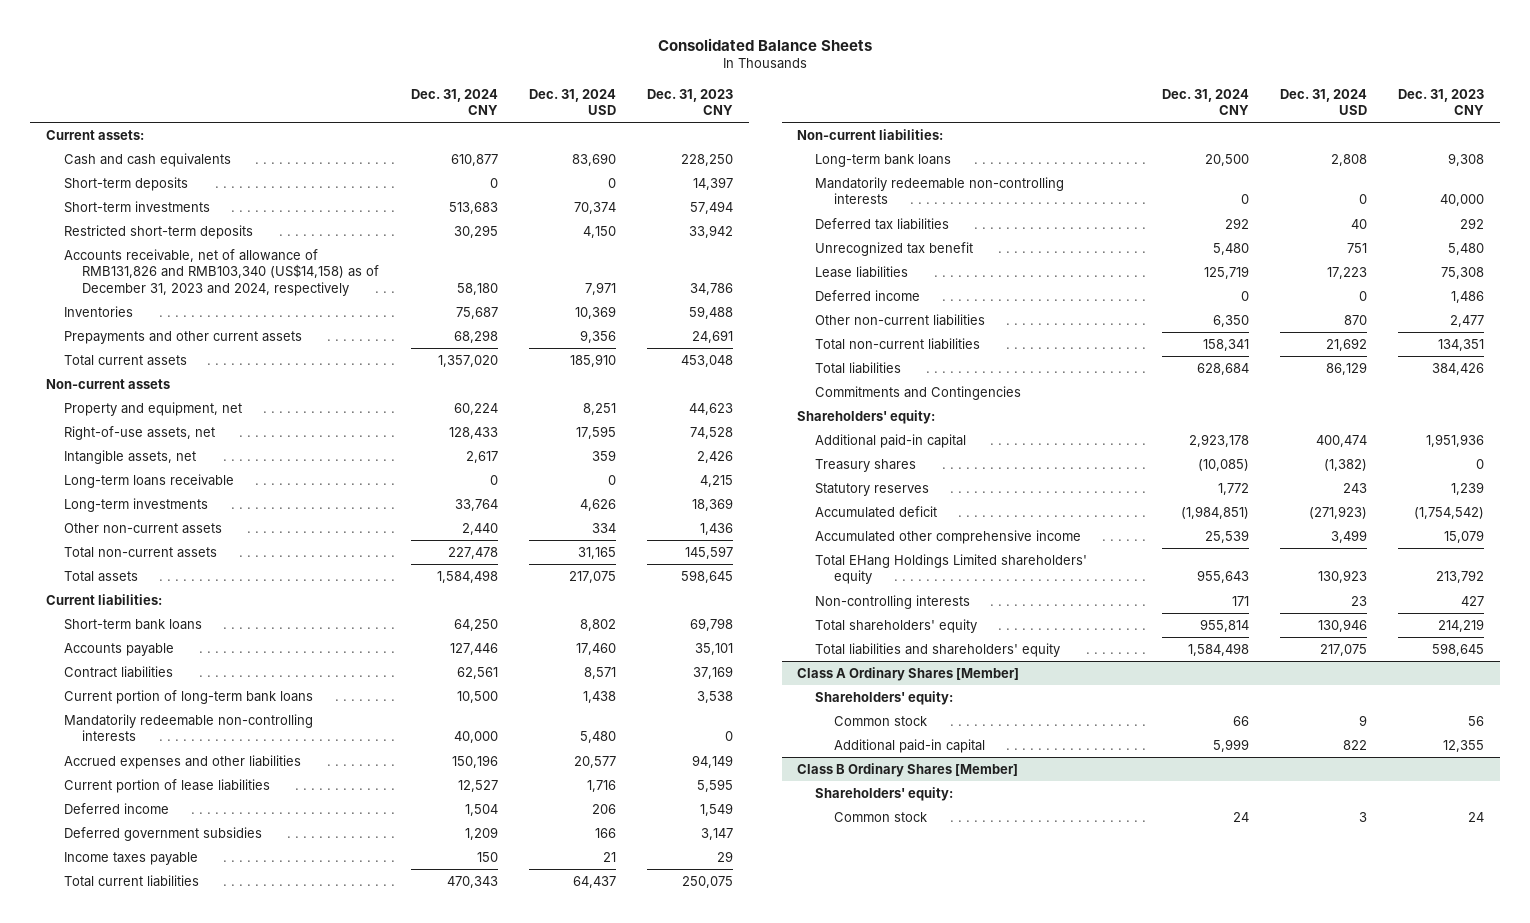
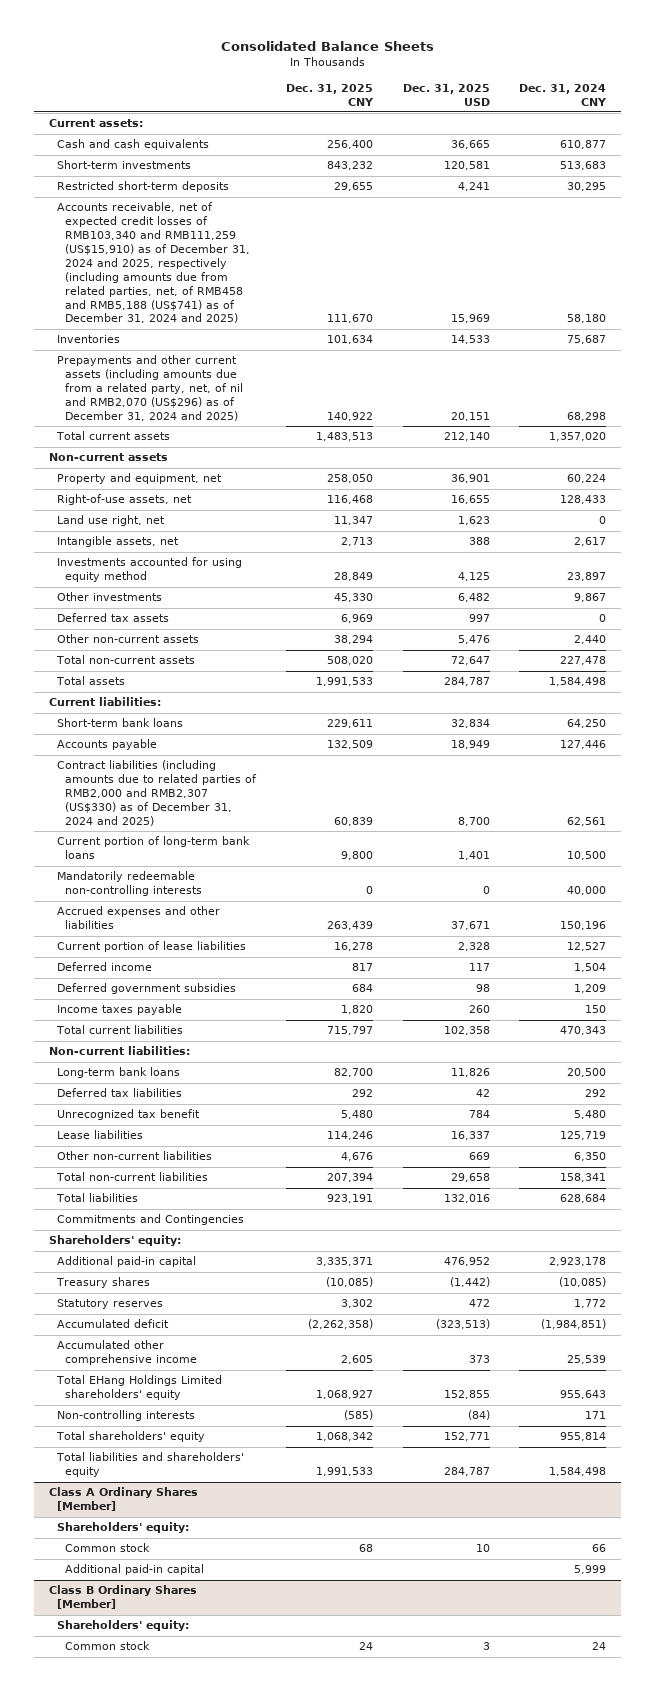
[528,88,616,115] Dec. 31, 2024 USD -> none
[646,88,733,115] Dec. 31, 2023 CNY -> none
none -> [285,83,374,106] Dec. 31, 2025 CNY
none -> [402,83,490,106] Dec. 31, 2025 USD
[63,176,188,191] Short-term deposits -> none
[63,248,380,296] Accounts receivable, net of allowance of RMB131,826 and RMB103,340 (US$14,158) as of December 31, 2023 and 2024, respectively -> [57,202,250,324] Accounts receivable, net of expected credit losses of RMB103,340 and RMB111,259 (US$15,910) as of December 31, 2024 and 2025, respectively (including amounts due from related parties, net, of RMB458 and RMB5,188 (US$741) as of December 31, 2024 and 2025)
[63,330,302,344] Prepayments and other current assets -> [57,355,243,421] Prepayments and other current assets (including amounts due from a related party, net, of nil and RMB2,070 (US$296) as of December 31, 2024 and 2025)
none -> [57,515,166,527] Land use right, net
[63,473,234,488] Long-term loans receivable -> none
[63,497,208,512] Long-term investments -> none
none -> [57,557,243,583] Investments accounted for using equity method
none -> [57,592,163,602] Other investments
none -> [57,613,170,623] Deferred tax assets
[63,665,173,678] Contract liabilities -> [57,760,257,826] Contract liabilities (including amounts due to related parties of RMB2,000 and RMB2,307 (US$330) as of December 31, 2024 and 2025)
[815,176,1065,205] Mandatorily redeemable non-controlling interests -> none
[815,289,921,301] Deferred income -> none

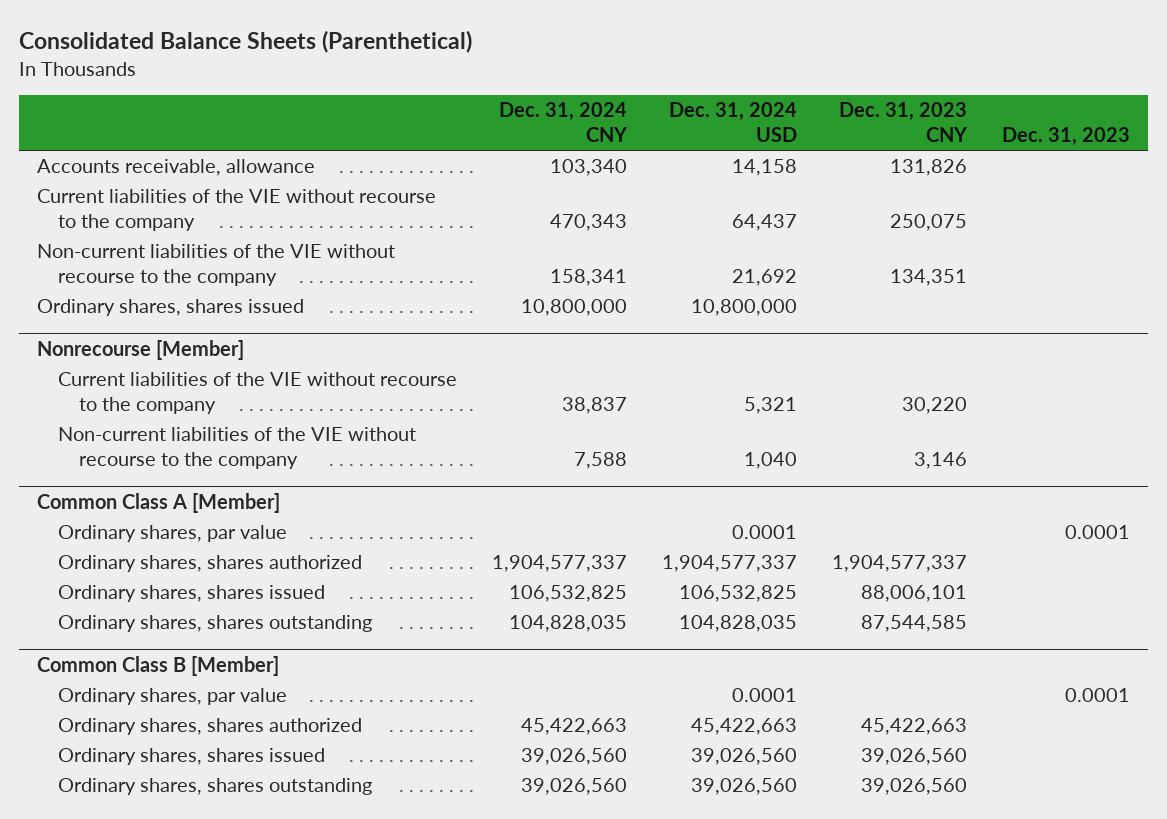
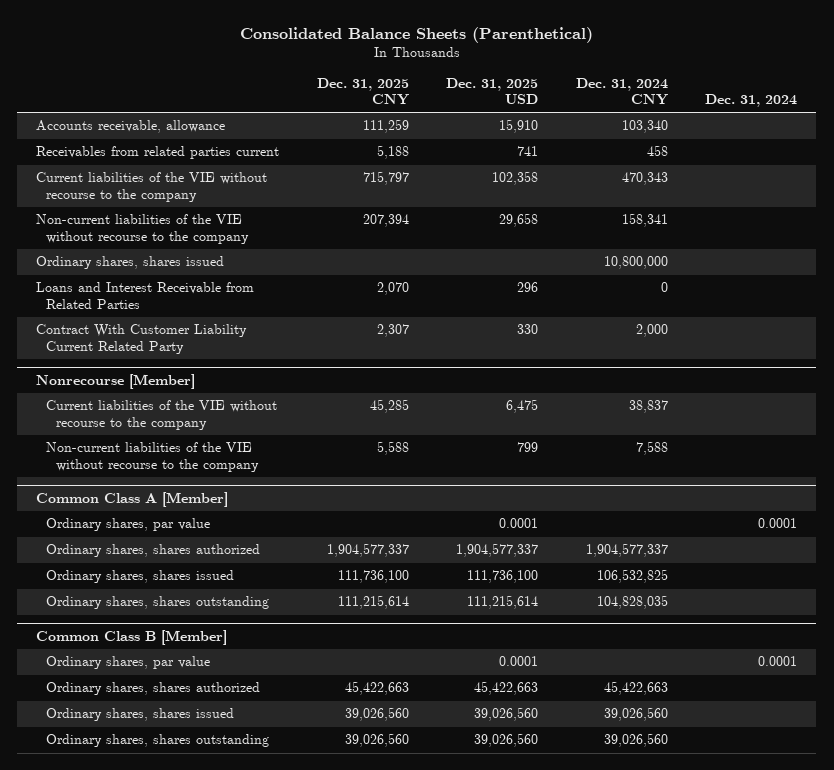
[669,102,798,142] Dec. 31, 2024 USD -> none
[839,102,969,142] Dec. 31, 2023 CNY -> none
[1002,126,1131,146] Dec. 31, 2023 -> none
none -> [316,77,409,106] Dec. 31, 2025 CNY
none -> [446,77,539,105] Dec. 31, 2025 USD
none -> [705,94,798,108] Dec. 31, 2024
none -> [36,146,280,160] Receivables from related parties current
none -> [36,282,255,309] Loans and Interest Receivable from Related Parties
none -> [36,324,248,354] Contract With Customer Liability Current Related Party

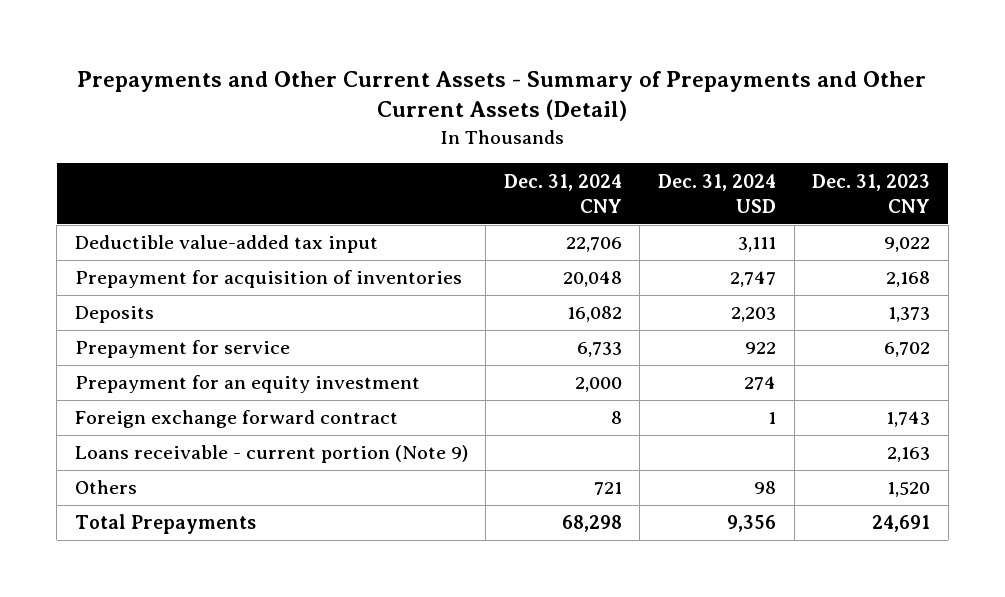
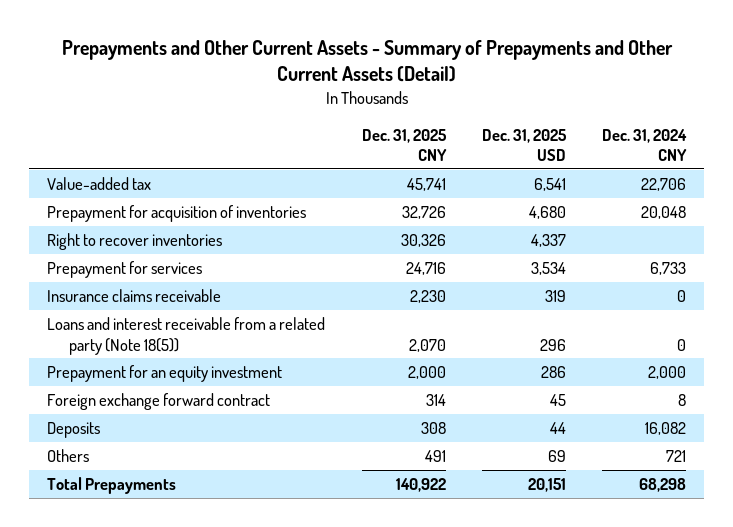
[658,173,777,213] Dec. 31, 2024 USD -> none
[812,173,931,213] Dec. 31, 2023 CNY -> none
none -> [361,128,447,162] Dec. 31, 2025 CNY
none -> [481,128,567,162] Dec. 31, 2025 USD
[74,235,378,254] Deductible value-added tax input -> [47,176,152,190] Value-added tax
none -> [47,232,223,250] Right to recover inventories
[74,340,290,359] Prepayment for service -> [47,260,203,278] Prepayment for services
none -> [47,288,222,302] Insurance claims receivable
none -> [47,316,326,355] Loans and interest receivable from a related party (Note 18(5))
[74,445,468,464] Loans receivable - current portion (Note 9) -> none
[74,306,154,324] Deposits -> [47,421,101,438] Deposits

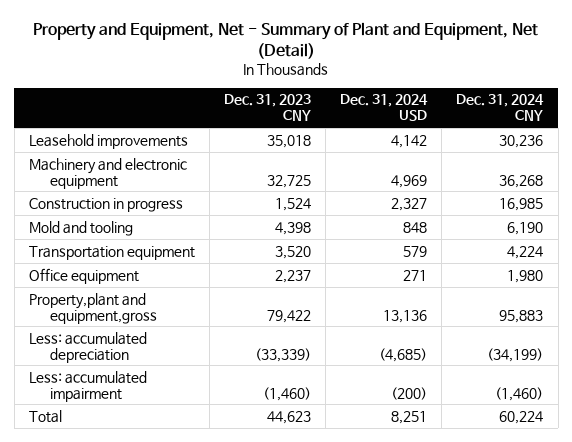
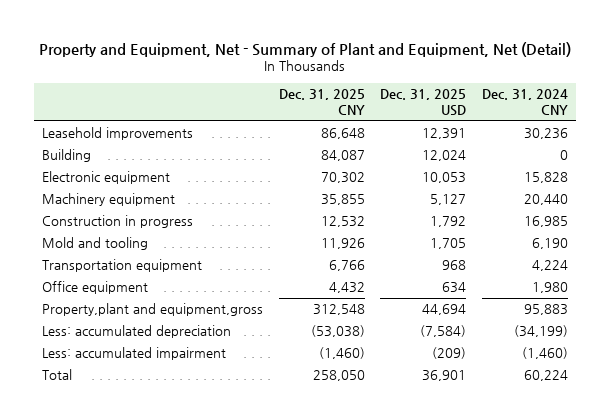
[223,94,311,122] Dec. 31, 2023 CNY -> none
[340,94,429,122] Dec. 31, 2024 USD -> none
none -> [278,89,365,116] Dec. 31, 2025 CNY
none -> [380,89,467,117] Dec. 31, 2025 USD
none -> [41,149,91,163] Building
none -> [41,171,170,185] Electronic equipment
[28,157,187,189] Machinery and electronic equipment -> [41,193,175,207] Machinery equipment
[499,174,544,188] 36,268 -> [523,194,568,206] 20,440

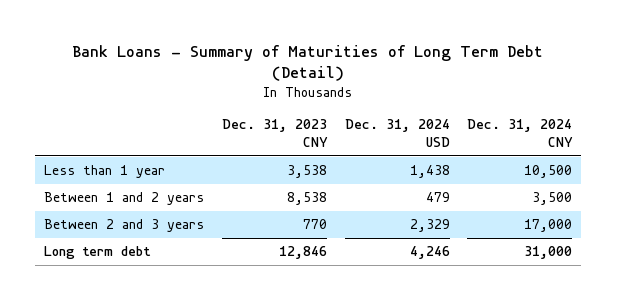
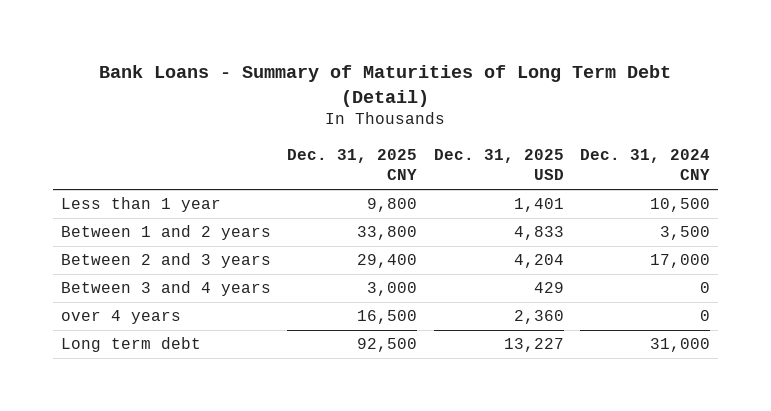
[221,119,328,147] Dec. 31, 2023 CNY -> none
[344,119,450,147] Dec. 31, 2024 USD -> none
none -> [287,148,418,181] Dec. 31, 2025 CNY
none -> [433,148,564,181] Dec. 31, 2025 USD
none -> [61,281,272,297] Between 3 and 4 years
none -> [61,310,182,325] over 4 years

